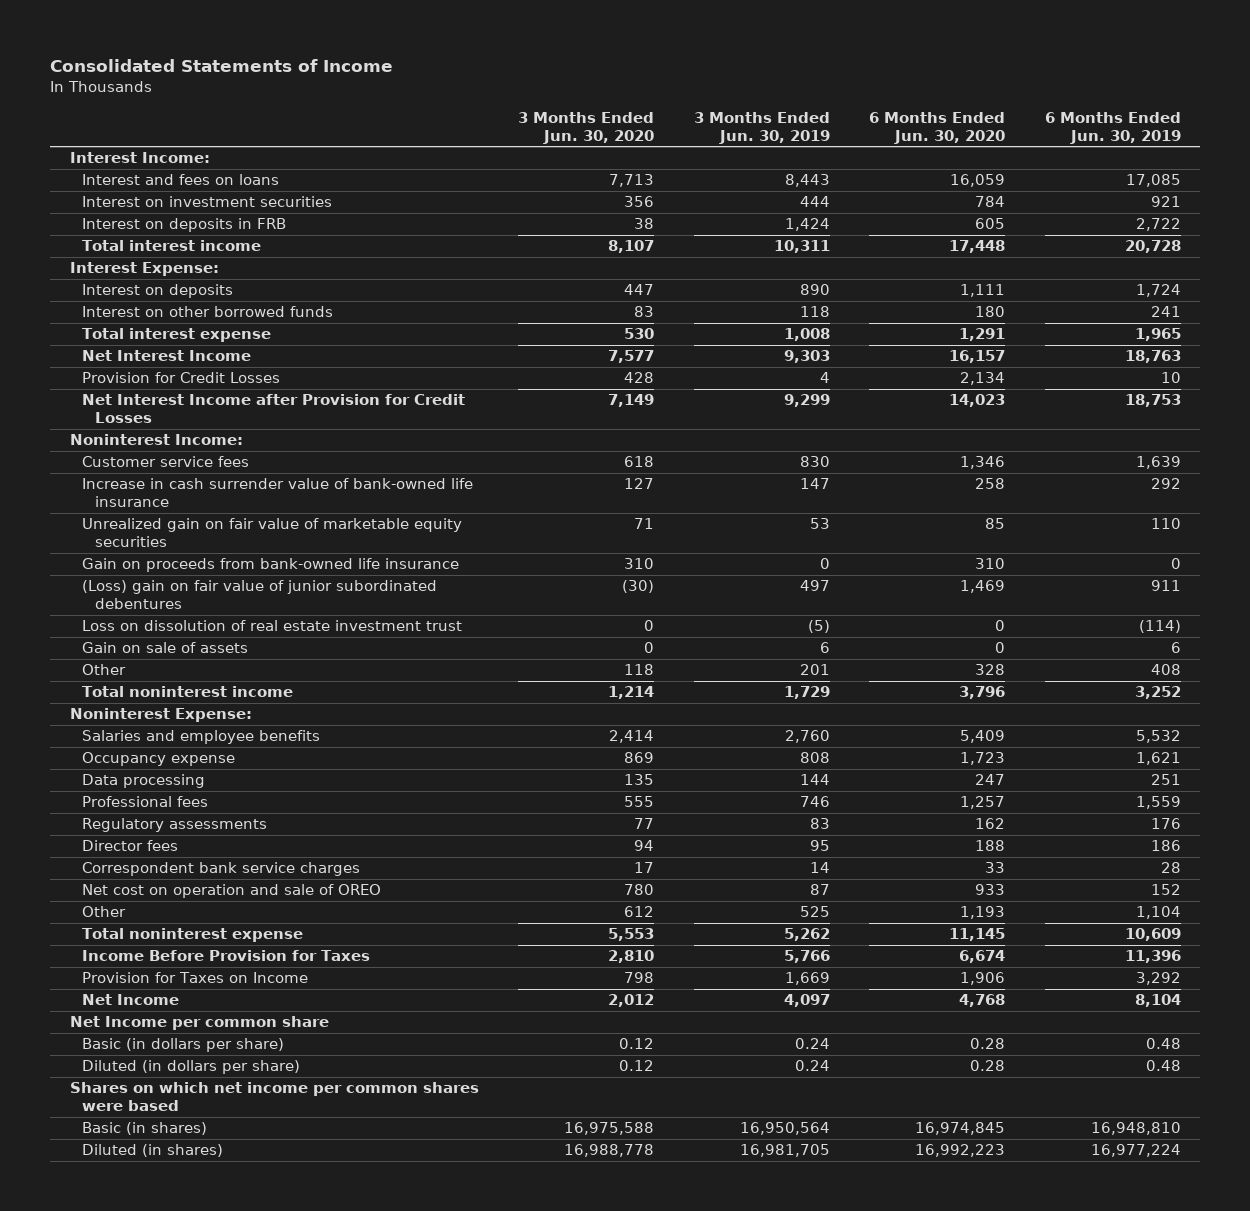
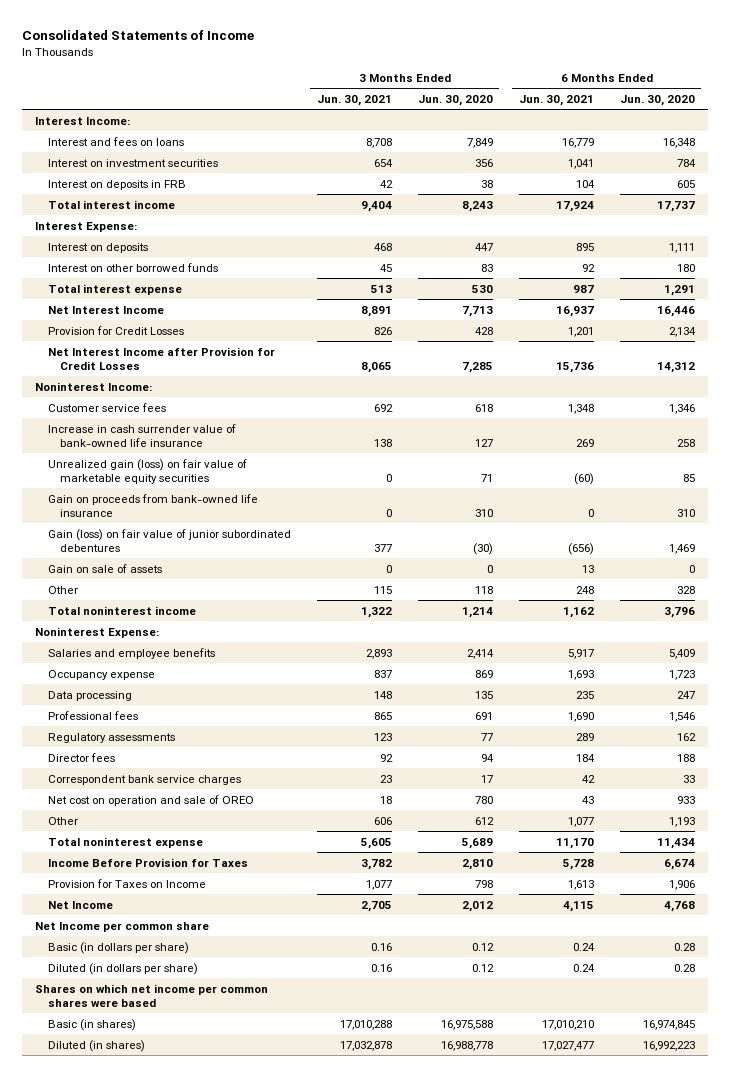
[693,111,830,144] 3 Months Ended Jun. 30, 2019 -> none
[1044,111,1181,144] 6 Months Ended Jun. 30, 2019 -> none
none -> [316,95,392,107] Jun. 30, 2021
none -> [518,95,594,107] Jun. 30, 2021
[609,174,655,188] 7,713 -> [466,137,493,148] 7,849
[950,174,1006,188] 16,059 -> [662,137,695,148] 16,348
[608,240,655,254] 8,107 -> [461,200,493,212] 8,243
[949,240,1006,254] 17,448 -> [656,200,695,212] 17,737
[608,350,655,364] 7,577 -> [461,305,493,317] 7,713
[949,350,1006,364] 16,157 -> [656,305,695,317] 16,446
[608,394,655,408] 7,149 -> [461,361,493,373] 7,285
[949,394,1006,408] 14,023 -> [656,361,695,373] 14,312
[82,518,463,548] Unrealized gain on fair value of marketable equity securities -> [47,458,247,484] Unrealized gain (loss) on fair value of marketable equity securities
[82,620,463,632] Loss on dissolution of real estate investment trust -> none
[82,580,438,610] (Loss) gain on fair value of junior subordinated debentures -> [47,528,291,552] Gain (loss) on fair value of junior subordinated debentures
[624,796,655,808] 555 -> [474,711,493,720] 691
[960,796,1006,810] 1,257 -> [668,711,695,722] 1,546
[608,928,655,942] 5,553 -> [461,837,493,849] 5,689
[949,928,1006,942] 11,145 -> [656,837,695,849] 11,434

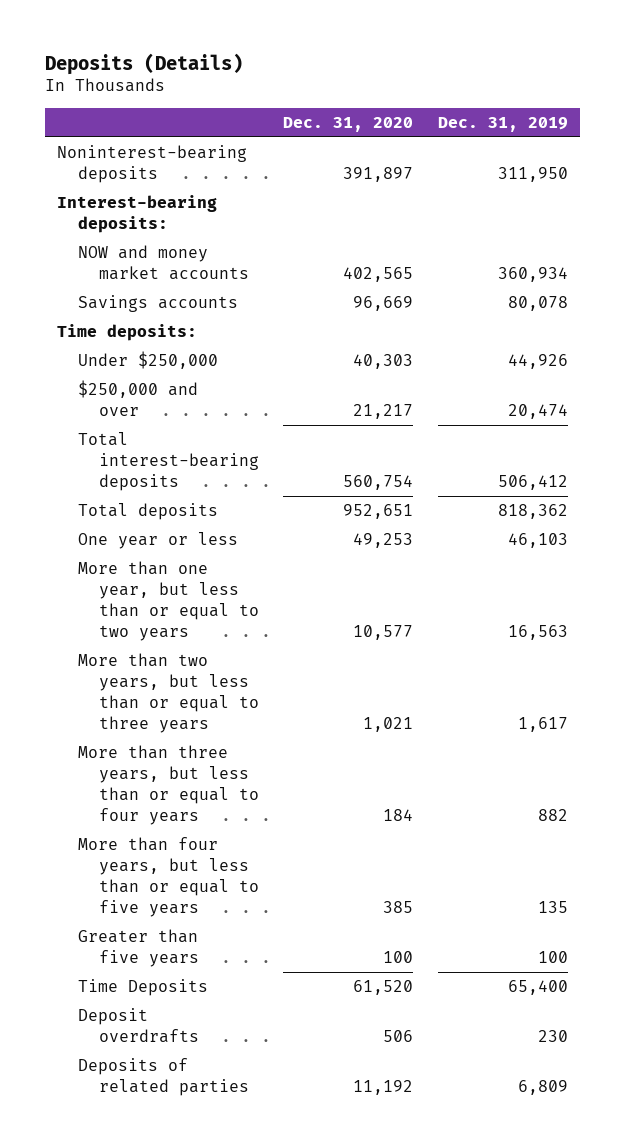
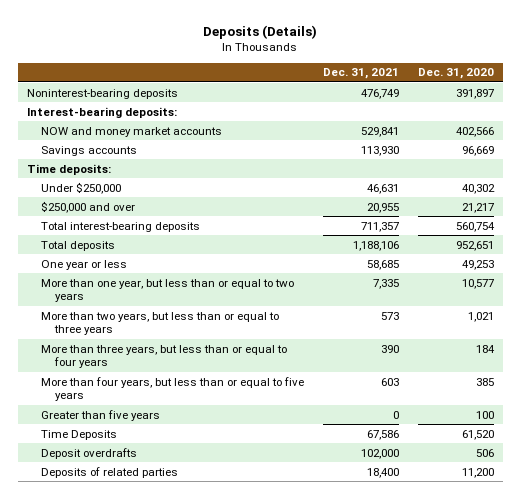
[438,116,569,132] Dec. 31, 2019 -> none
none -> [322,68,399,80] Dec. 31, 2021
[343,266,414,282] 402,565 -> [455,126,494,137] 402,566
[353,354,414,370] 40,303 -> [461,183,495,194] 40,302
[353,1079,414,1095] 11,192 -> [461,467,494,478] 11,200

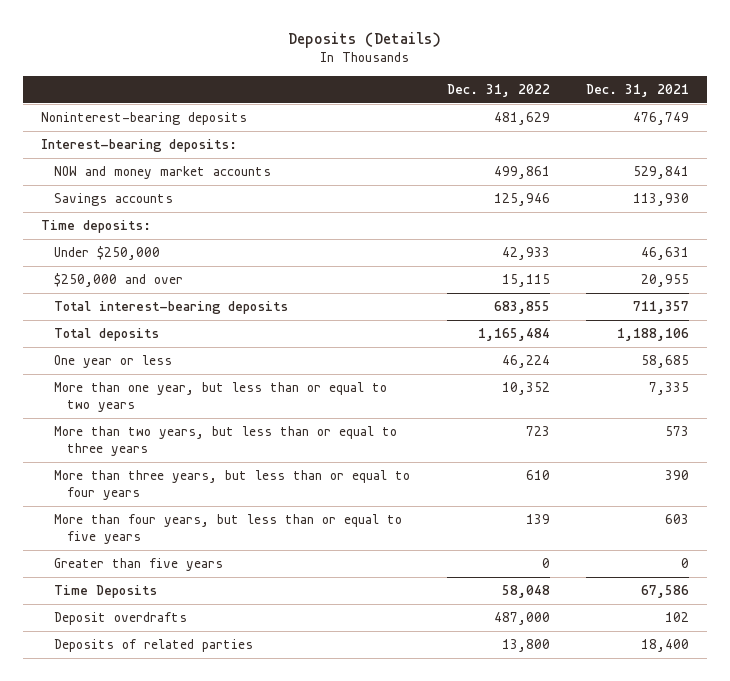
[417,68,494,80] Dec. 31, 2020 -> none
none -> [446,83,550,97] Dec. 31, 2022
[360,448,399,459] 102,000 -> [665,612,690,623] 102

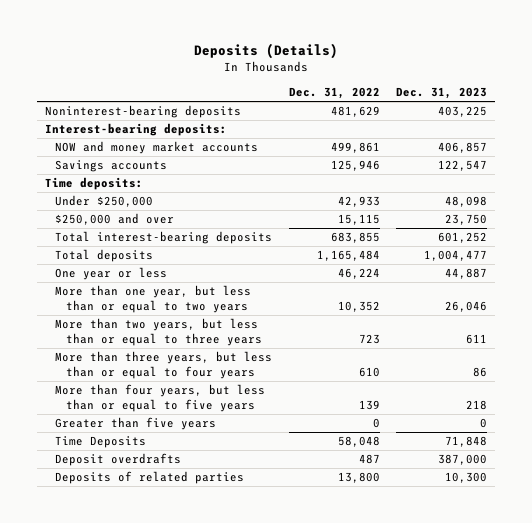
[586,83,690,97] Dec. 31, 2021 -> none
none -> [395,87,487,100] Dec. 31, 2023
[493,612,550,626] 487,000 -> [358,454,380,465] 487

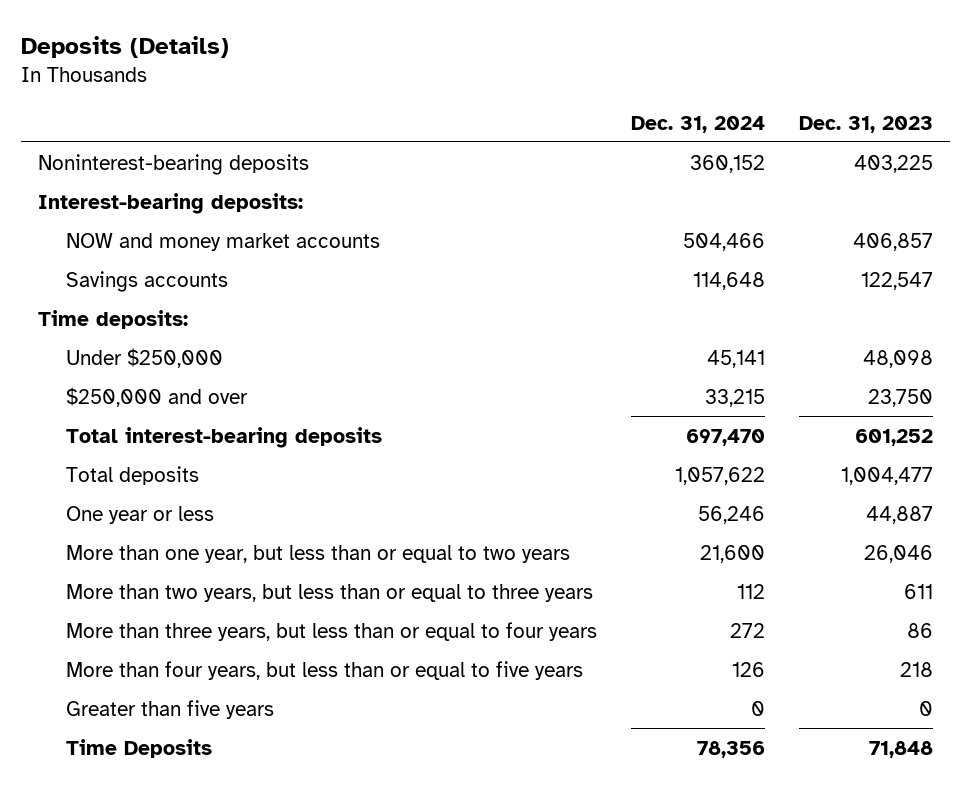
[288,87,380,100] Dec. 31, 2022 -> none
none -> [631,115,766,133] Dec. 31, 2024
[55,453,182,467] Deposit overdrafts -> none
[55,471,245,485] Deposits of related parties -> none

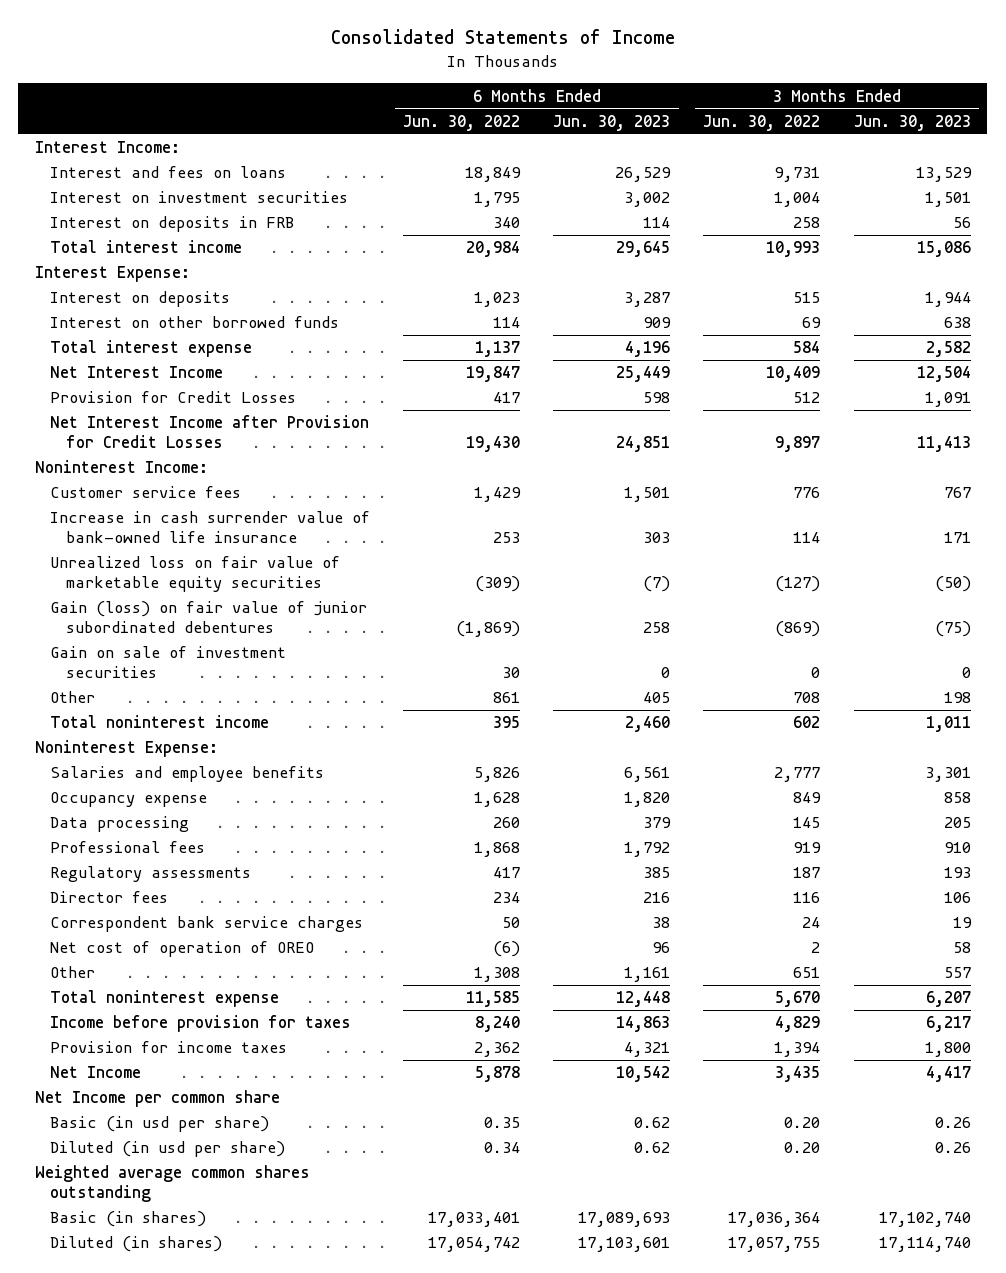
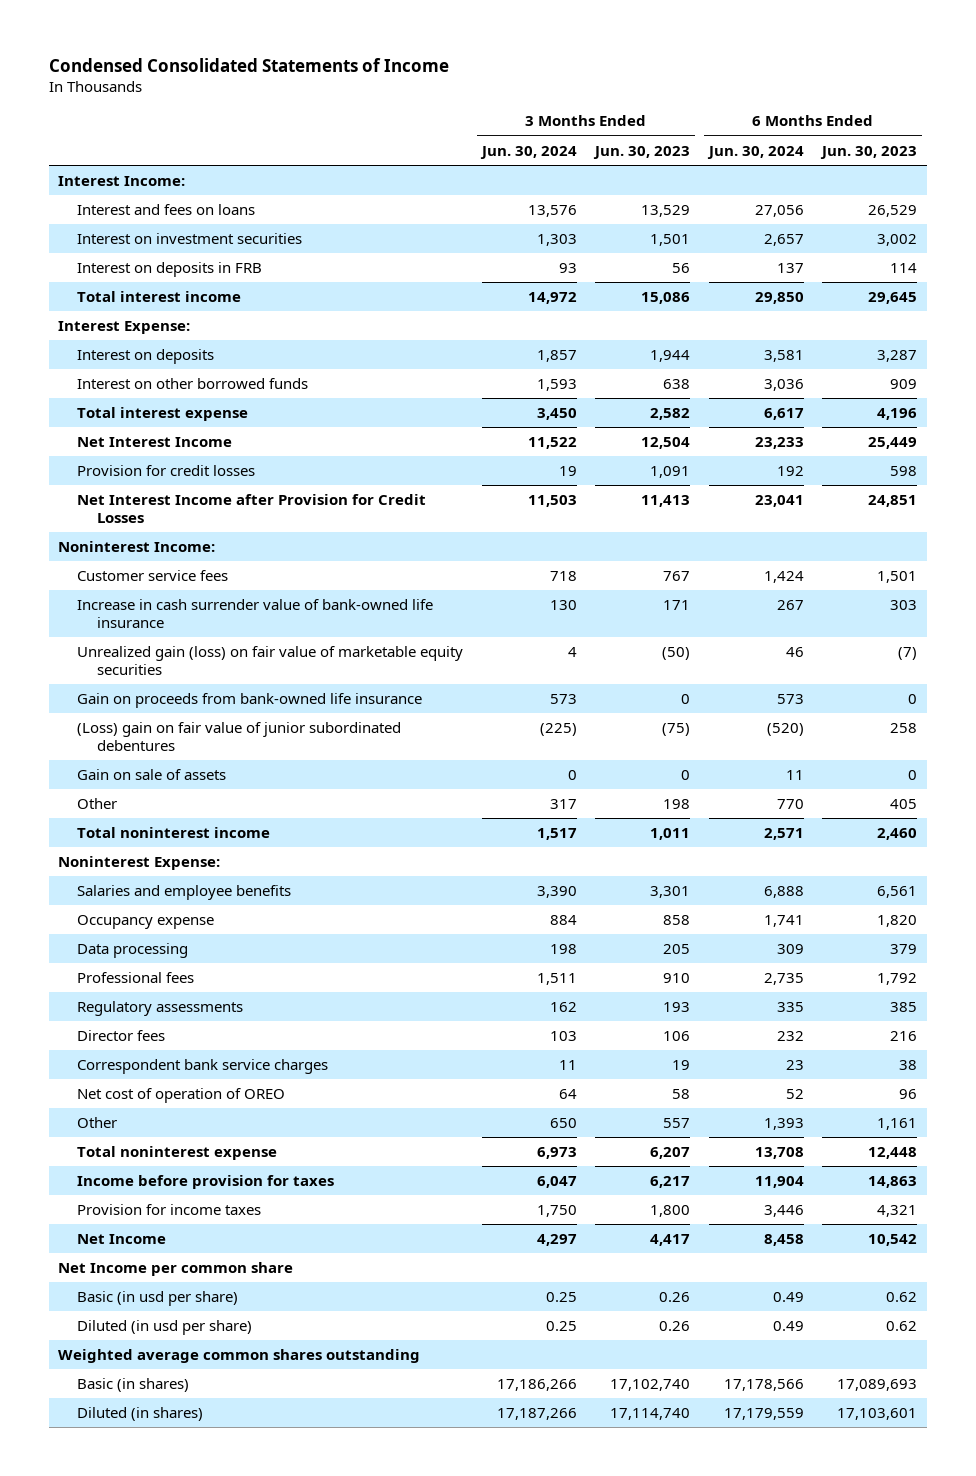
[330,29,675,45] Consolidated Statements of Income -> [48,57,449,72] Condensed Consolidated Statements of Income
[403,115,521,132] Jun. 30, 2022 -> none
[703,115,821,132] Jun. 30, 2022 -> none
none -> [479,145,577,159] Jun. 30, 2024
none -> [706,145,804,159] Jun. 30, 2024
[50,391,297,404] Provision for Credit Losses -> [77,465,256,477] Provision for credit losses
[50,556,341,592] Unrealized loss on fair value of marketable equity securities -> [77,646,464,675] Unrealized gain (loss) on fair value of marketable equity securities
none -> [77,693,423,709] Gain on proceeds from bank-owned life insurance
[50,601,368,633] Gain (loss) on fair value of junior subordinated debentures -> [77,722,402,751] (Loss) gain on fair value of junior subordinated debentures
[50,646,287,678] Gain on sale of investment securities -> [77,769,227,781] Gain on sale of assets

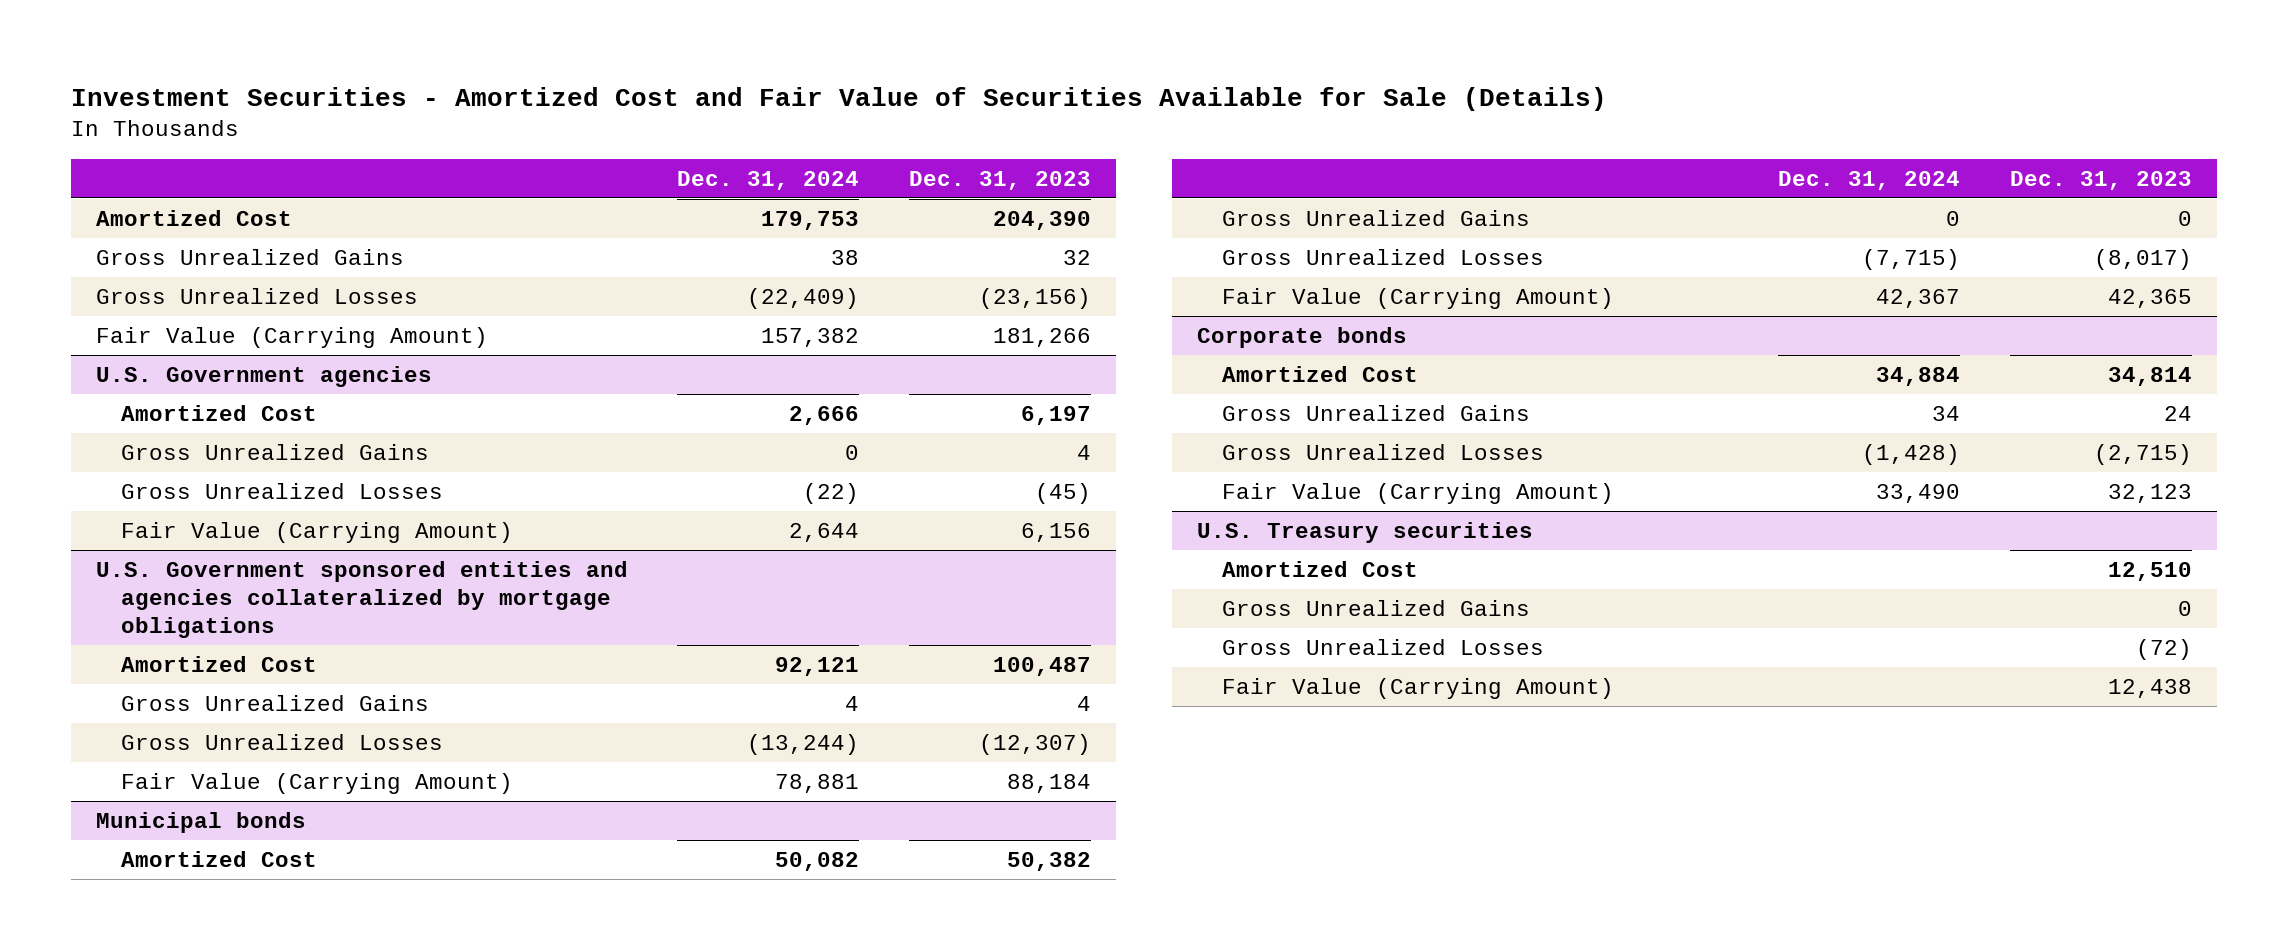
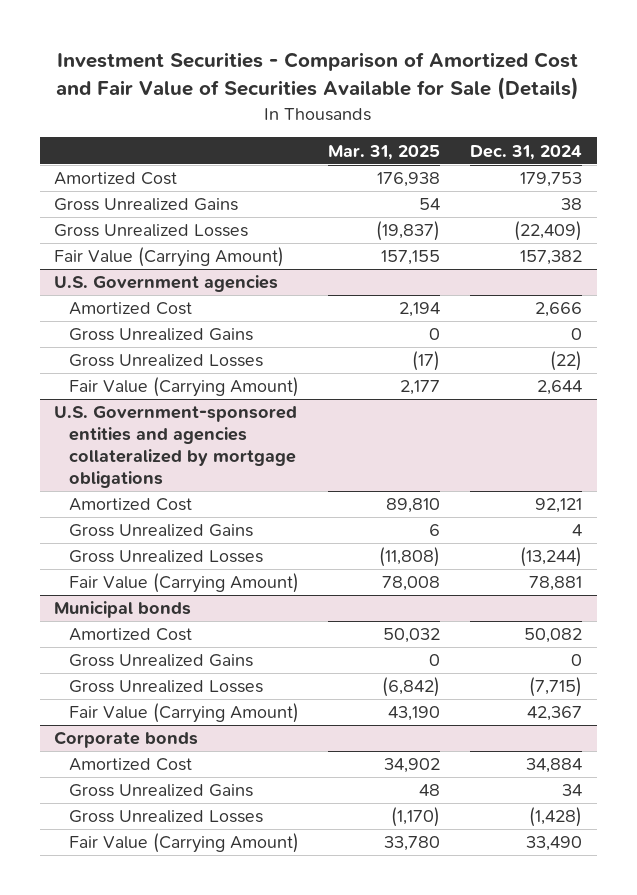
[70,86,1607,111] Investment Securities - Amortized Cost and Fair Value of Securities Available for Sale (Details) -> [56,52,580,101] Investment Securities - Comparison of Amortized Cost and Fair Value of Securities Available for Sale (Details)
[908,170,1091,190] Dec. 31, 2023 -> none
none -> [328,144,441,160] Mar. 31, 2025
[95,561,628,638] U.S. Government sponsored entities and agencies collateralized by mortgage obligations -> [54,406,298,489] U.S. Government-sponsored entities and agencies collateralized by mortgage obligations
[1196,522,1533,544] U.S. Treasury securities -> none
[1222,561,1419,578] Amortized Cost -> none
[1222,600,1531,617] Gross Unrealized Gains -> none
[1222,639,1545,656] Gross Unrealized Losses -> none
[1222,678,1615,700] Fair Value (Carrying Amount) -> none

